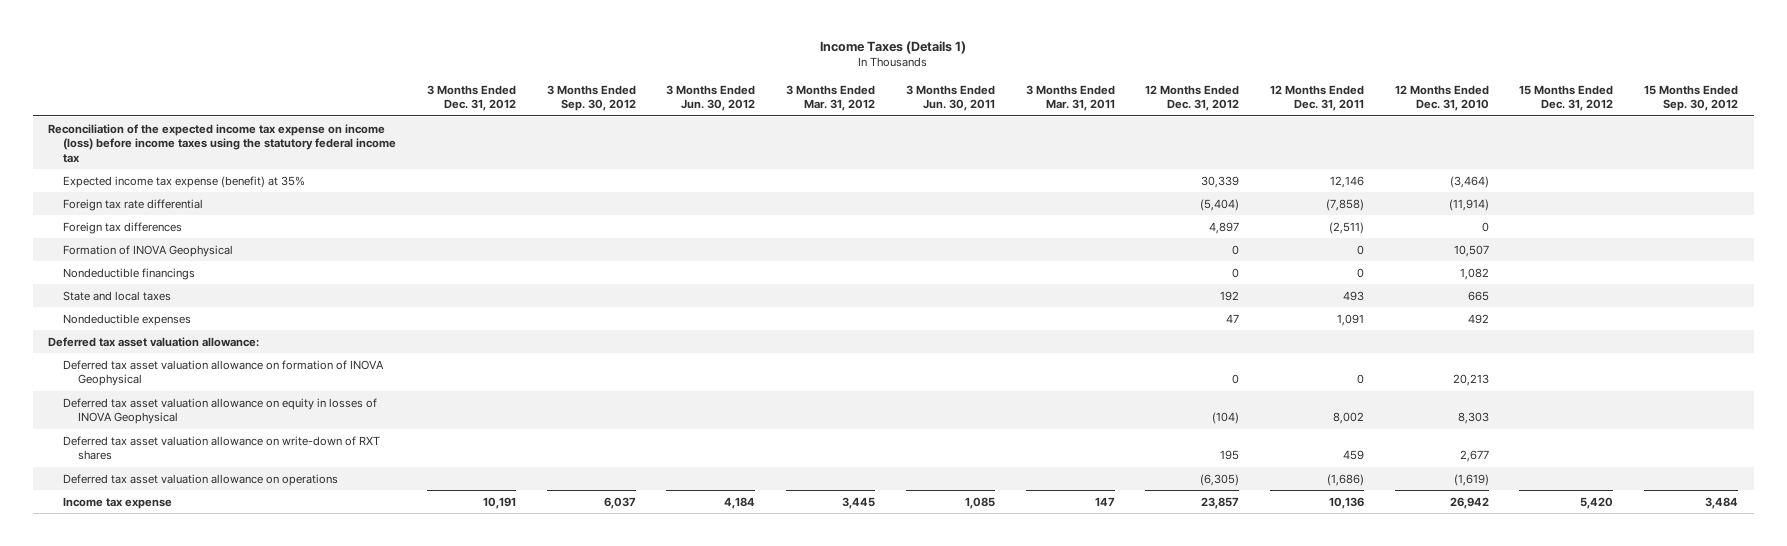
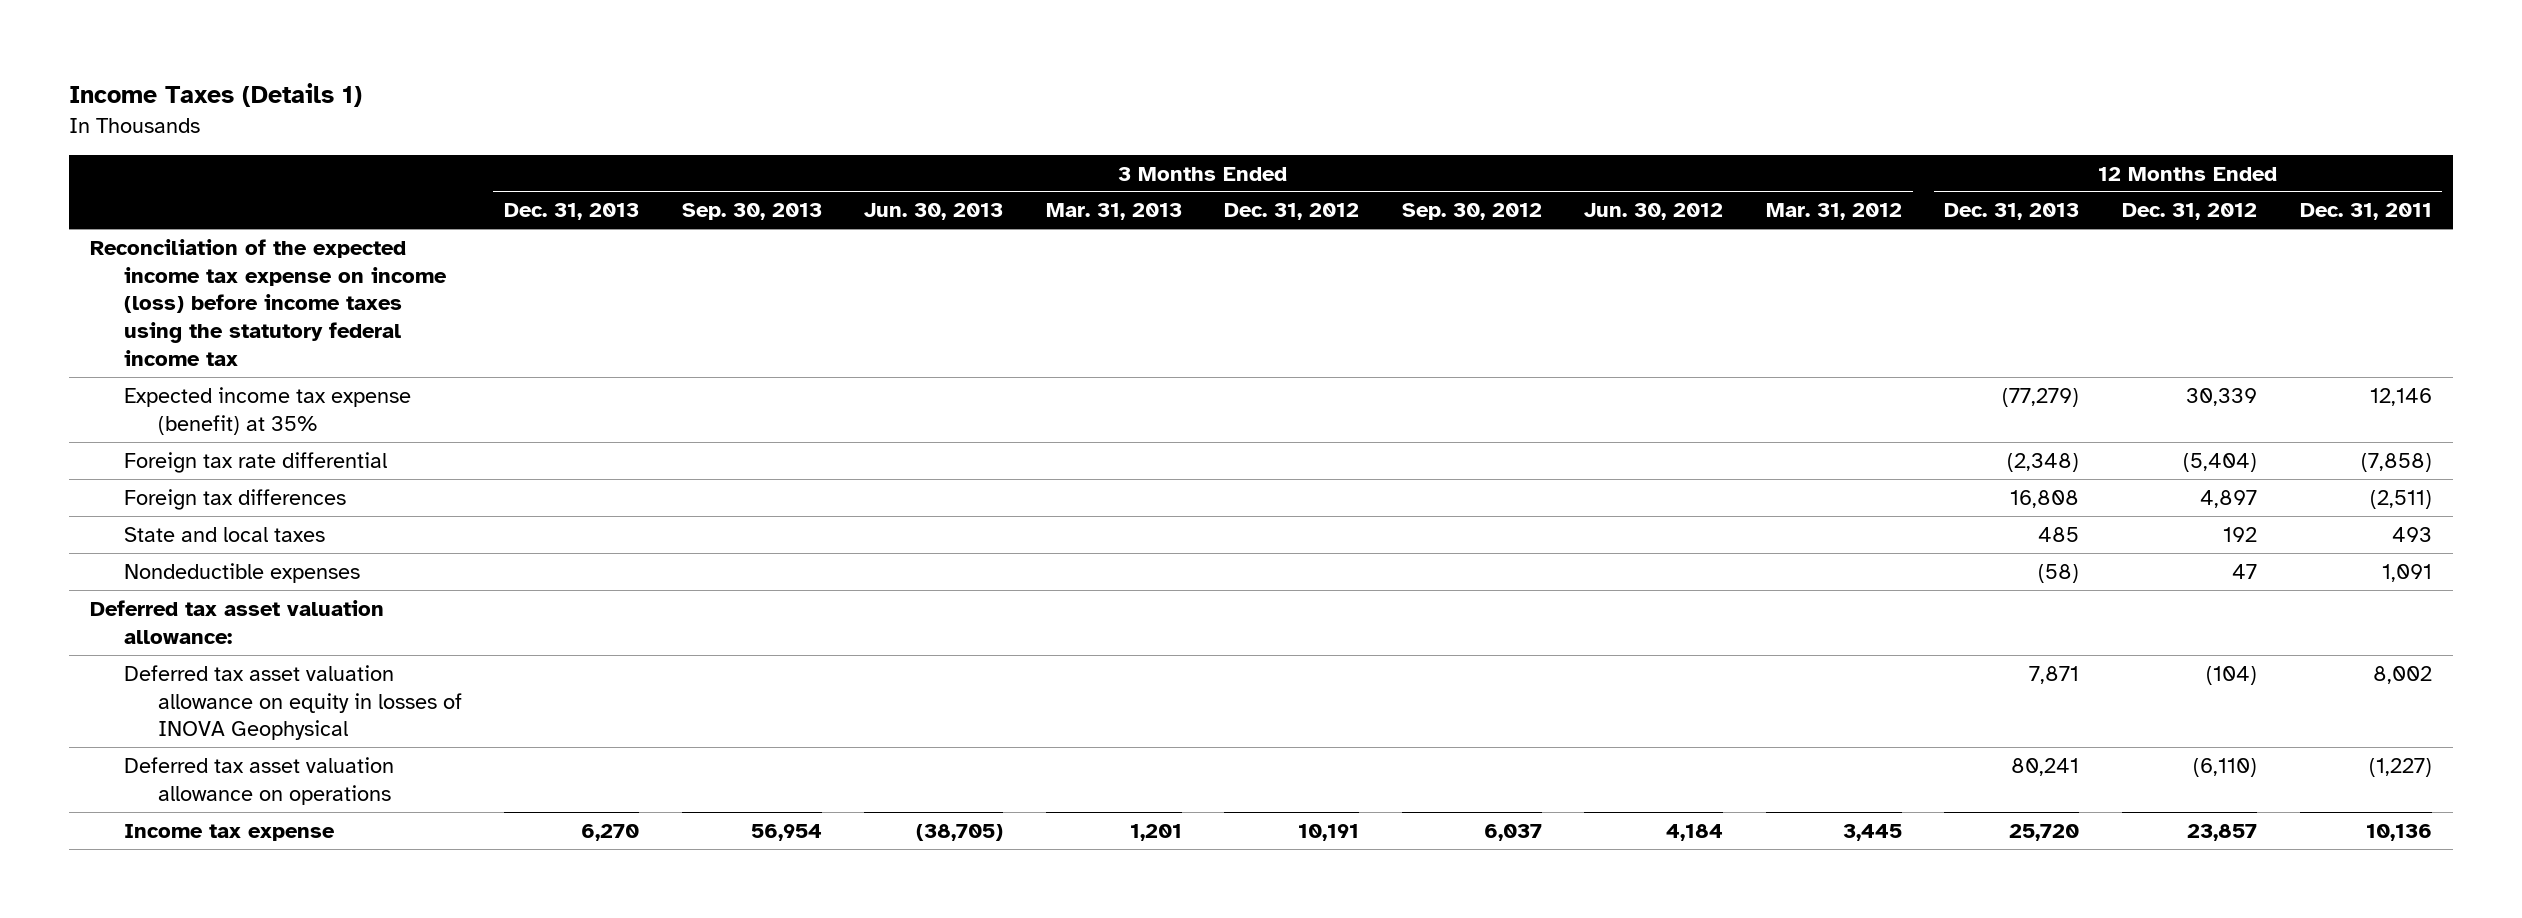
[905,84,995,112] 3 Months Ended Jun. 30, 2011 -> none
[1025,84,1115,112] 3 Months Ended Mar. 31, 2011 -> none
[1394,84,1489,112] 12 Months Ended Dec. 31, 2010 -> none
[1519,84,1614,112] 15 Months Ended Dec. 31, 2012 -> none
[1644,84,1739,112] 15 Months Ended Sep. 30, 2012 -> none
none -> [504,203,640,221] Dec. 31, 2013
none -> [681,203,822,221] Sep. 30, 2013
none -> [864,203,1004,221] Jun. 30, 2013
none -> [1045,203,1182,221] Mar. 31, 2013
none -> [1944,203,2080,221] Dec. 31, 2013
[63,244,234,257] Formation of INOVA Geophysical -> none
[63,267,196,280] Nondeductible financings -> none
[63,359,385,387] Deferred tax asset valuation allowance on formation of INOVA Geophysical -> none
[63,435,381,461] Deferred tax asset valuation allowance on write-down of RXT shares -> none
[1200,473,1240,486] (6,305) -> [2192,757,2257,777] (6,110)
[1326,473,1364,486] (1,686) -> [2368,757,2432,777] (1,227)

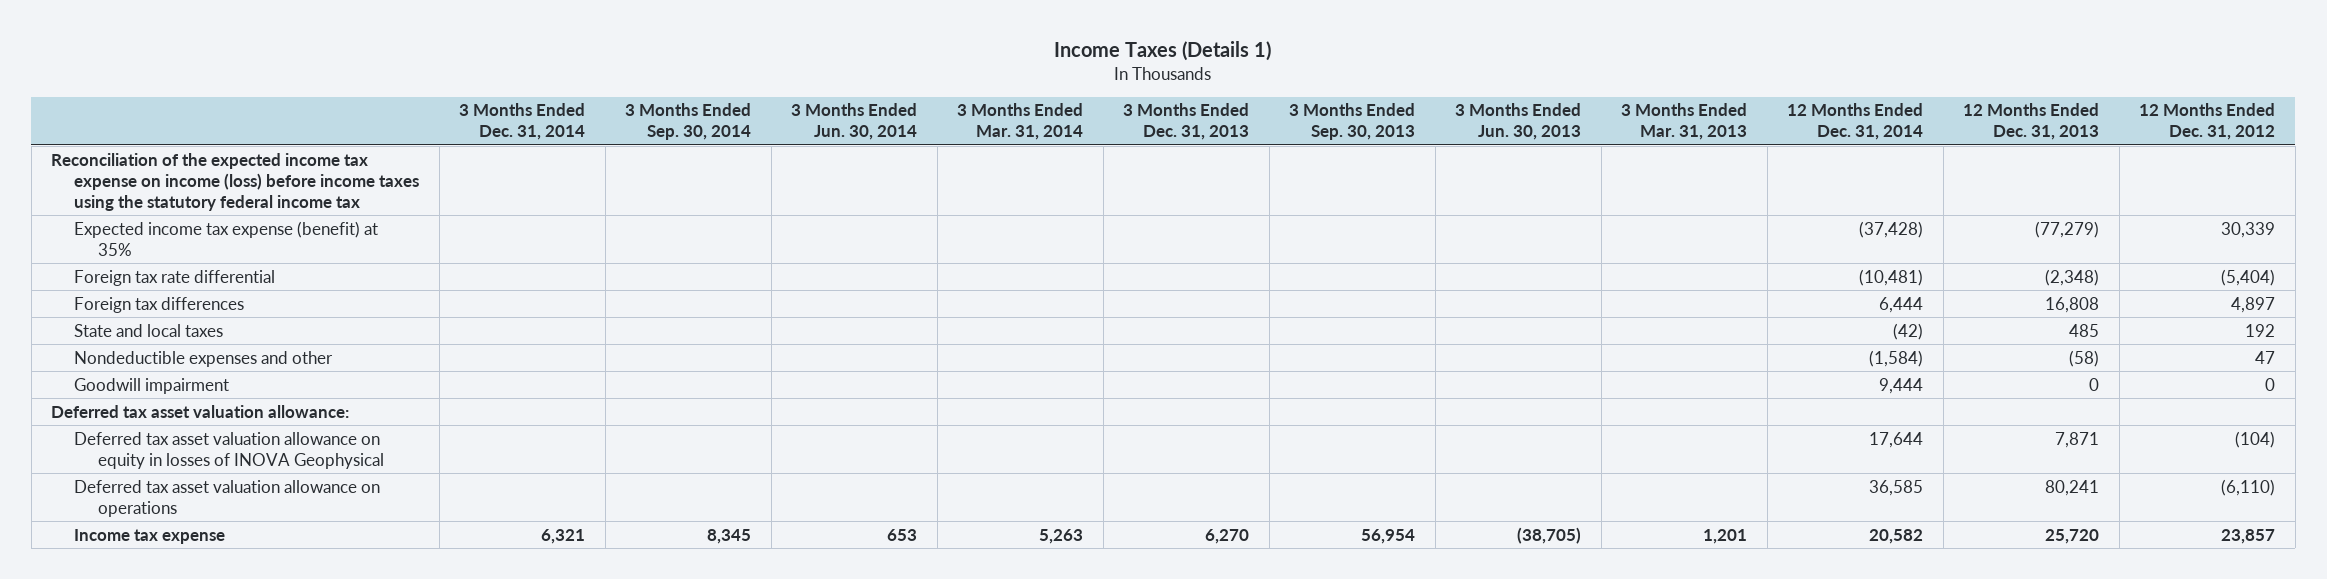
[1224,203,1360,221] Dec. 31, 2012 -> none
[1401,203,1542,221] Sep. 30, 2012 -> none
[1584,203,1724,221] Jun. 30, 2012 -> none
[1765,203,1902,221] Mar. 31, 2012 -> none
[2299,203,2432,221] Dec. 31, 2011 -> none
none -> [459,103,586,141] 3 Months Ended Dec. 31, 2014
none -> [625,103,752,141] 3 Months Ended Sep. 30, 2014
none -> [791,103,918,141] 3 Months Ended Jun. 30, 2014
none -> [957,103,1084,141] 3 Months Ended Mar. 31, 2014
none -> [1787,103,1924,141] 12 Months Ended Dec. 31, 2014
[124,562,361,583] Nondeductible expenses -> [74,350,334,367] Nondeductible expenses and other
none -> [74,377,230,394] Goodwill impairment

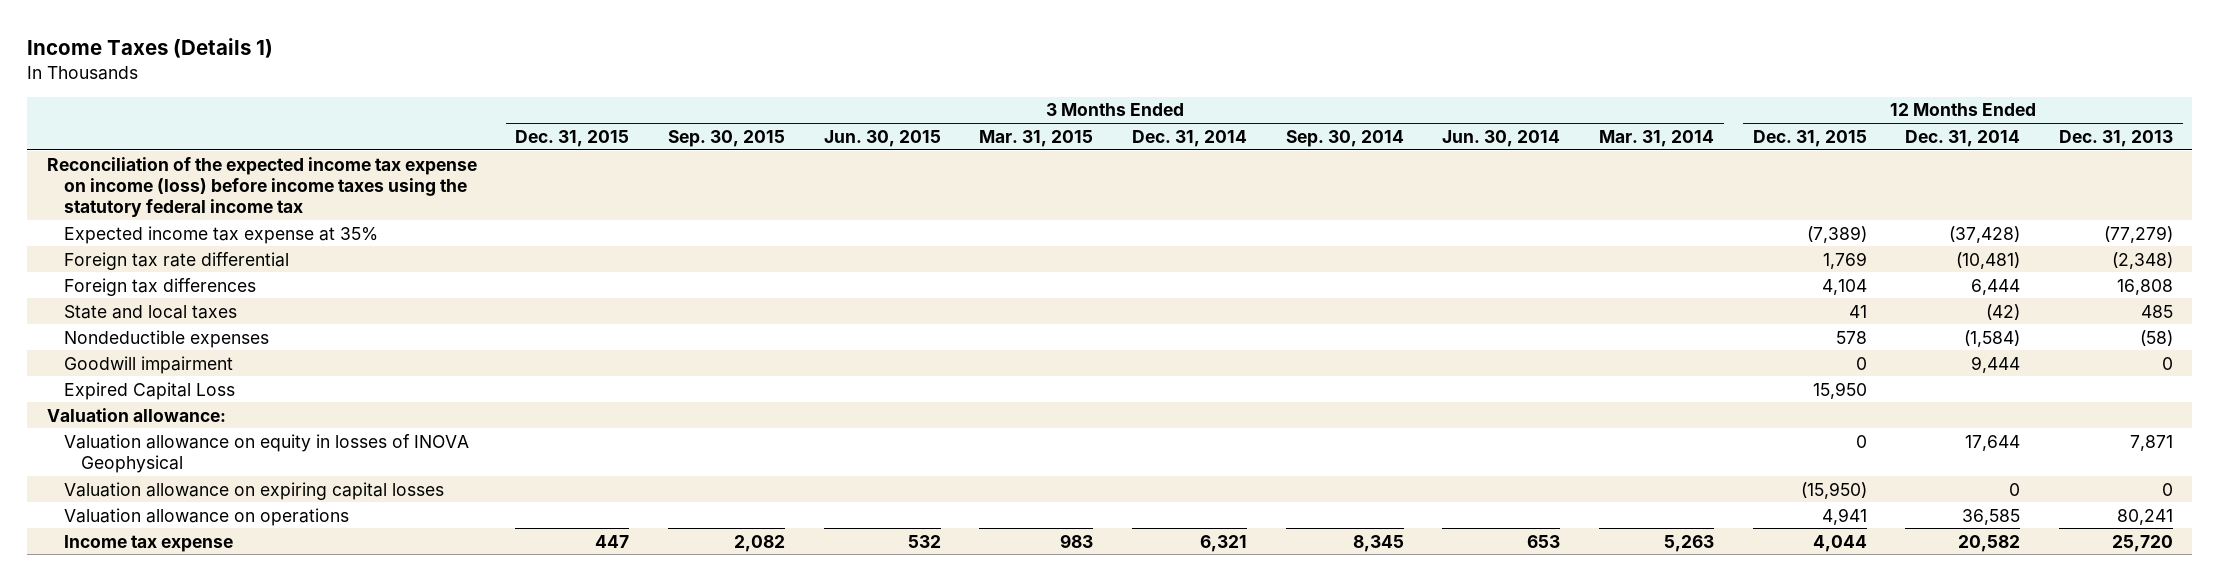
[1123,103,1250,141] 3 Months Ended Dec. 31, 2013 -> none
[1289,103,1416,141] 3 Months Ended Sep. 30, 2013 -> none
[1455,103,1582,141] 3 Months Ended Jun. 30, 2013 -> none
[1621,103,1748,141] 3 Months Ended Mar. 31, 2013 -> none
[2139,103,2276,141] 12 Months Ended Dec. 31, 2012 -> none
none -> [515,129,630,147] Dec. 31, 2015
none -> [668,129,786,147] Sep. 30, 2015
none -> [823,129,941,147] Jun. 30, 2015
none -> [979,129,1094,147] Mar. 31, 2015
none -> [1752,129,1867,147] Dec. 31, 2015
[74,220,379,256] Expected income tax expense (benefit) at 35% -> [63,225,378,244] Expected income tax expense at 35%
[74,350,334,367] Nondeductible expenses and other -> [63,329,269,348] Nondeductible expenses
none -> [63,381,235,400] Expired Capital Loss
[51,404,350,418] Deferred tax asset valuation allowance: -> [46,407,226,422] Valuation allowance:
[74,431,384,469] Deferred tax asset valuation allowance on equity in losses of INOVA Geophysical -> [63,433,469,473] Valuation allowance on equity in losses of INOVA Geophysical
none -> [63,481,444,500] Valuation allowance on expiring capital losses
[74,479,381,517] Deferred tax asset valuation allowance on operations -> [63,507,349,526] Valuation allowance on operations

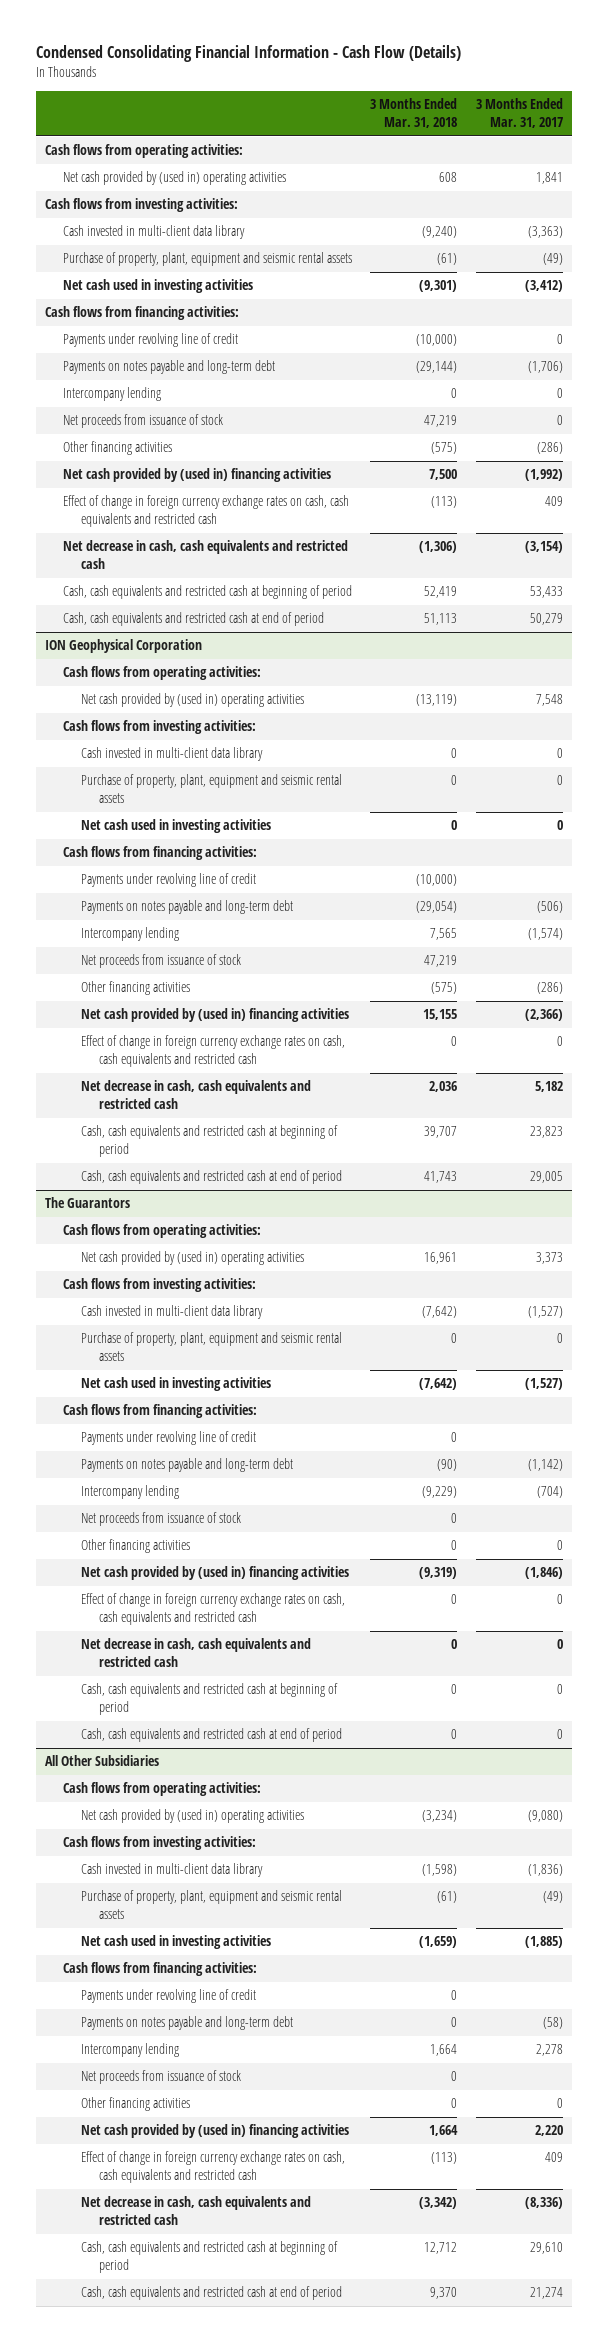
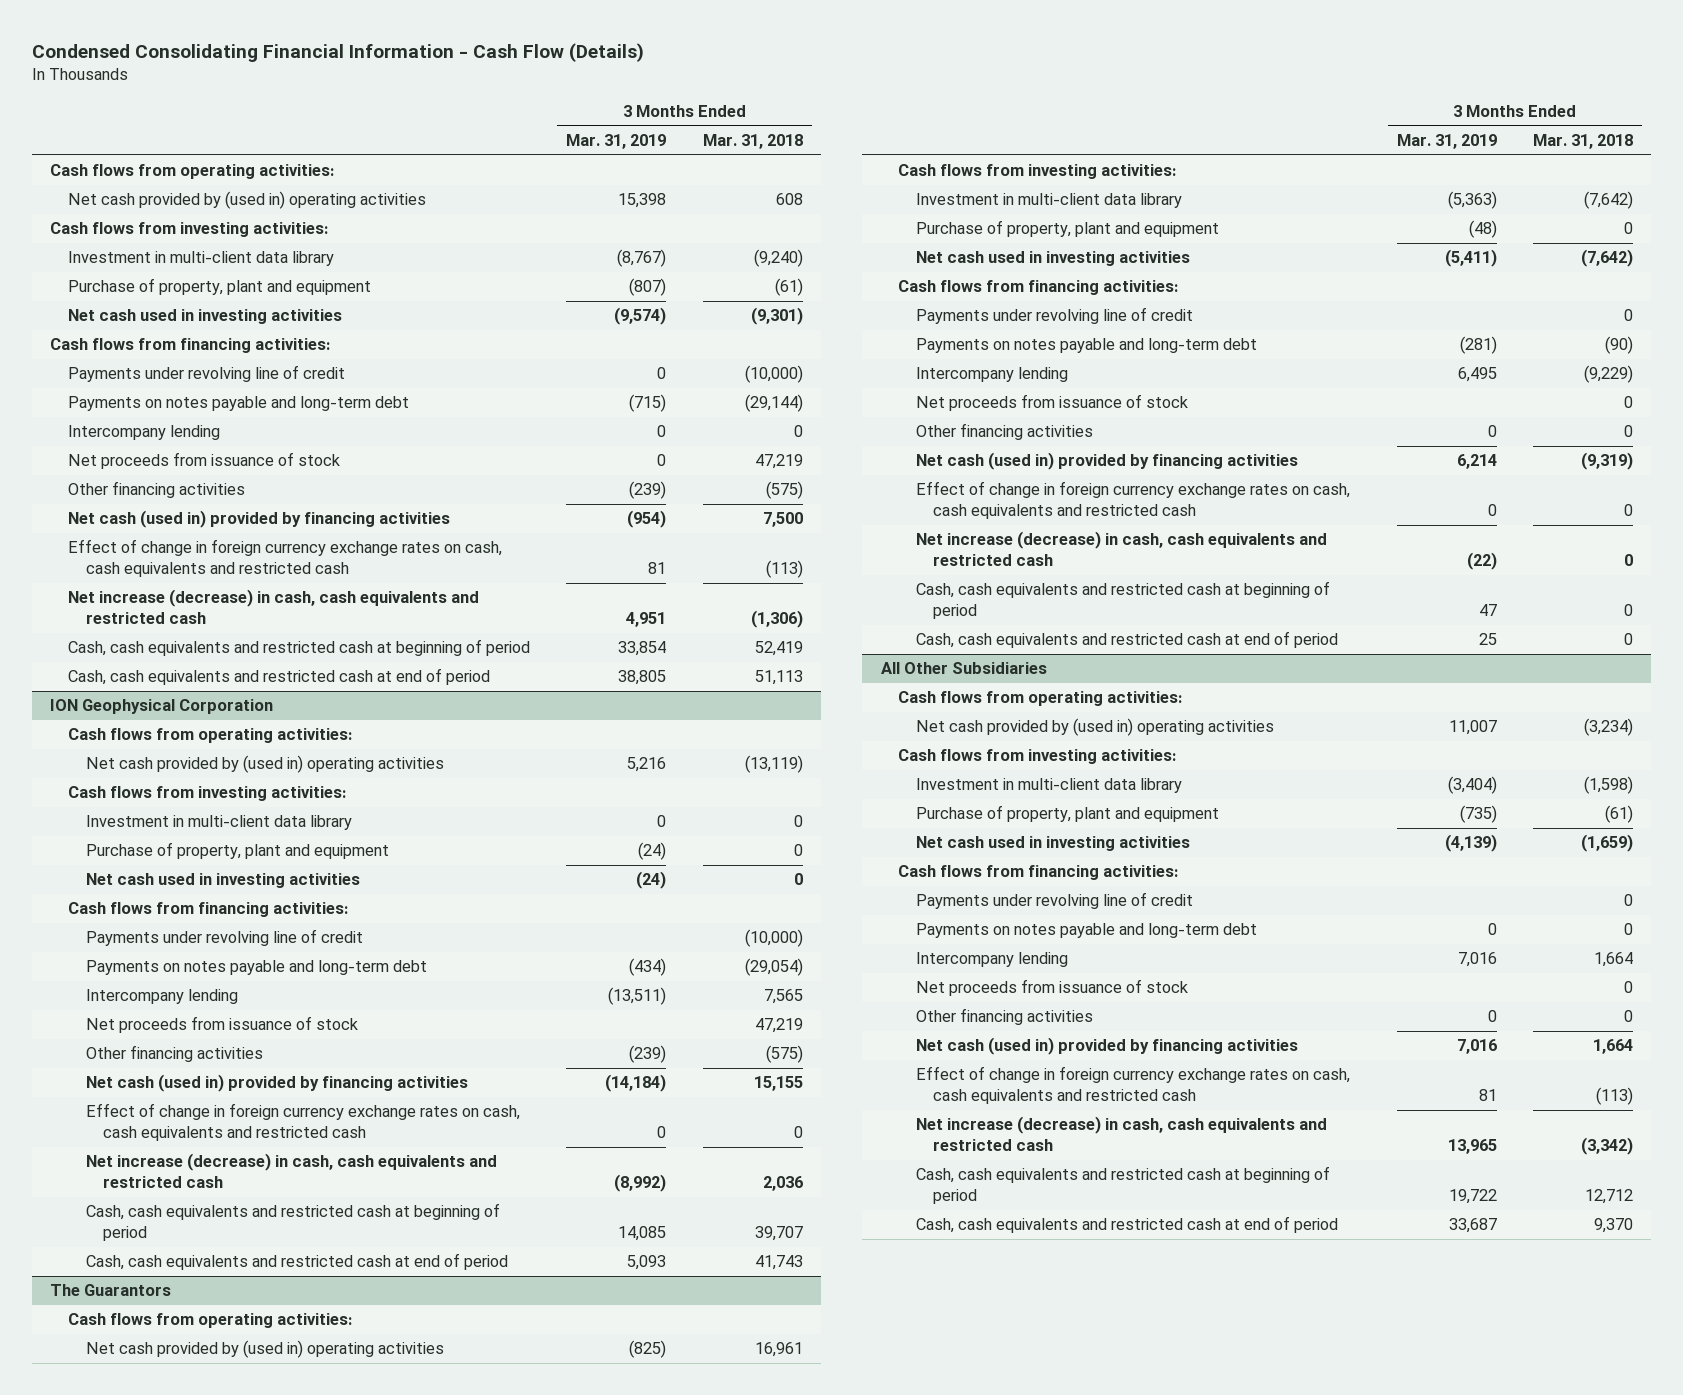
[475,98,563,129] 3 Months Ended Mar. 31, 2017 -> none
none -> [566,133,667,149] Mar. 31, 2019
[63,225,246,240] Cash invested in multi-client data library -> [67,251,334,267] Investment in multi-client data library
[63,252,353,267] Purchase of property, plant, equipment and seismic rental assets -> [67,278,371,296] Purchase of property, plant and equipment
[63,468,332,483] Net cash provided by (used in) financing activities -> [67,510,450,529] Net cash (used in) provided by financing activities
[63,540,349,570] Net decrease in cash, cash equivalents and restricted cash -> [67,589,479,624] Net increase (decrease) in cash, cash equivalents and restricted cash
[81,747,264,762] Cash invested in multi-client data library -> [85,815,352,831] Investment in multi-client data library
[81,774,343,804] Purchase of property, plant, equipment and seismic rental assets -> [85,842,389,860] Purchase of property, plant and equipment
[81,1008,350,1023] Net cash provided by (used in) financing activities -> [85,1074,468,1093] Net cash (used in) provided by financing activities
[81,1080,312,1110] Net decrease in cash, cash equivalents and restricted cash -> [85,1153,497,1188] Net increase (decrease) in cash, cash equivalents and restricted cash
[81,1305,264,1320] Cash invested in multi-client data library -> [915,193,1182,209] Investment in multi-client data library
[81,1332,343,1362] Purchase of property, plant, equipment and seismic rental assets -> [915,220,1219,238] Purchase of property, plant and equipment
[81,1566,350,1581] Net cash provided by (used in) financing activities -> [915,452,1298,471] Net cash (used in) provided by financing activities
[81,1638,312,1668] Net decrease in cash, cash equivalents and restricted cash -> [915,531,1327,566] Net increase (decrease) in cash, cash equivalents and restricted cash
[81,1863,264,1878] Cash invested in multi-client data library -> [915,778,1182,794] Investment in multi-client data library
[81,1890,343,1920] Purchase of property, plant, equipment and seismic rental assets -> [915,805,1219,823] Purchase of property, plant and equipment
[81,2124,350,2139] Net cash provided by (used in) financing activities -> [915,1037,1298,1056] Net cash (used in) provided by financing activities
[81,2196,312,2226] Net decrease in cash, cash equivalents and restricted cash -> [915,1116,1327,1151] Net increase (decrease) in cash, cash equivalents and restricted cash

